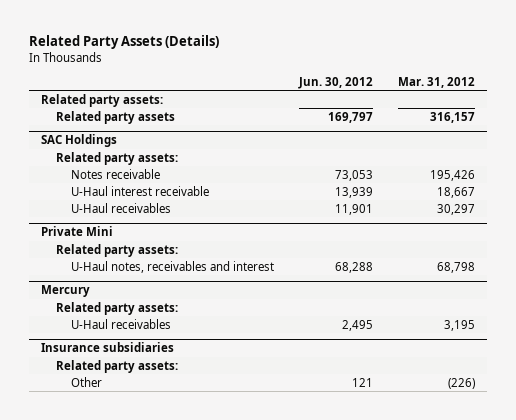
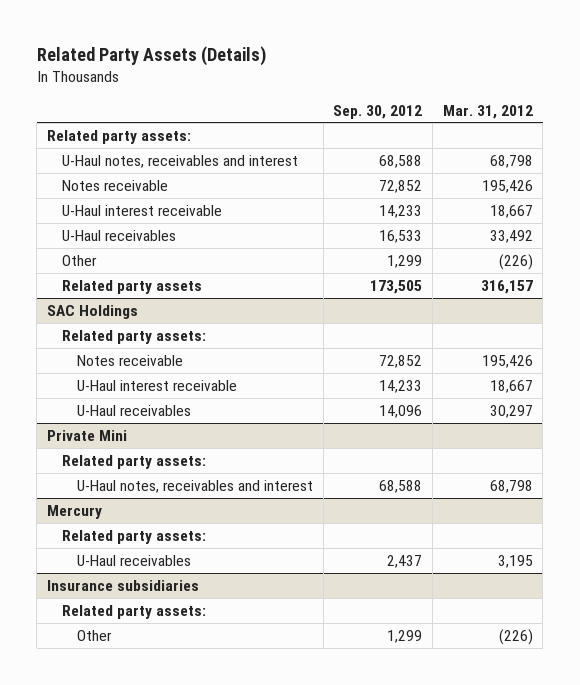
[298,76,374,89] Jun. 30, 2012 -> none
none -> [333,104,423,119] Sep. 30, 2012
none -> [61,154,298,168] U-Haul notes, receivables and interest
none -> [61,179,168,191] Notes receivable
none -> [61,204,222,216] U-Haul interest receivable
none -> [61,229,176,241] U-Haul receivables
none -> [61,254,97,266] Other

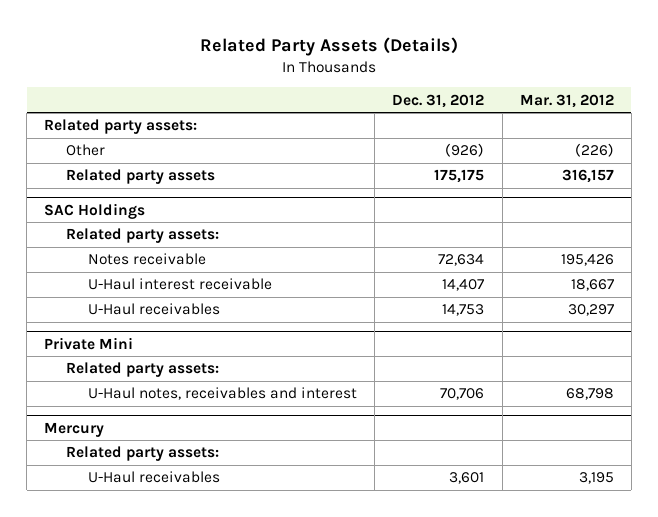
[333,104,423,119] Sep. 30, 2012 -> none
none -> [392,93,485,108] Dec. 31, 2012
[61,154,298,168] U-Haul notes, receivables and interest -> none
[61,179,168,191] Notes receivable -> none
[61,204,222,216] U-Haul interest receivable -> none
[61,229,176,241] U-Haul receivables -> none
[47,579,200,591] Insurance subsidiaries -> none
[61,604,206,619] Related party assets: -> none
[76,629,112,641] Other -> none

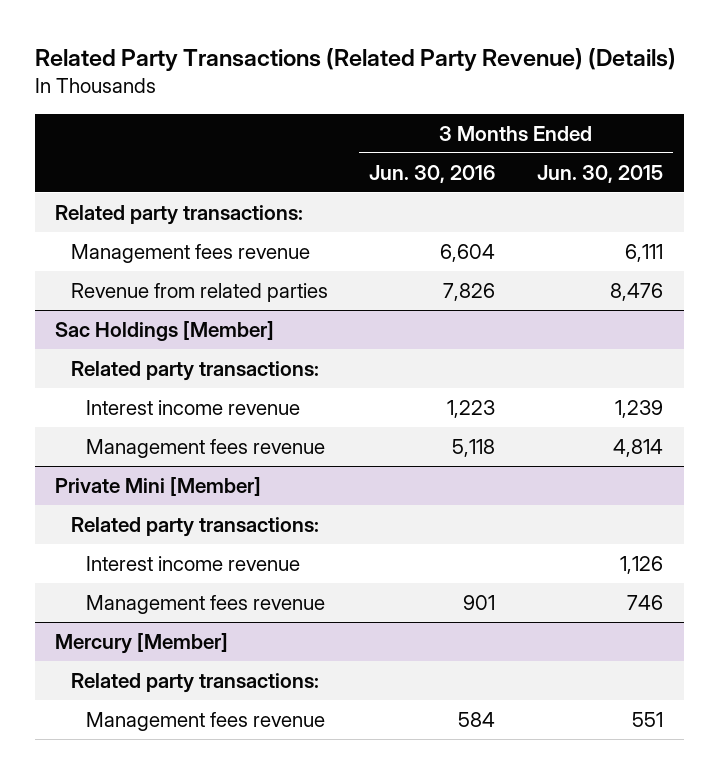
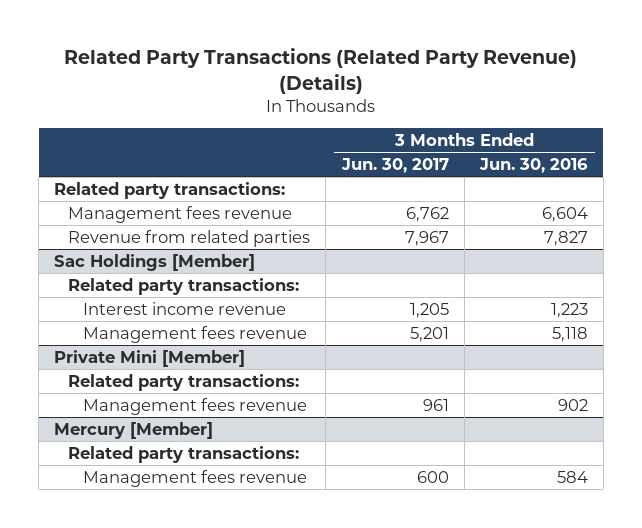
[536,164,663,183] Jun. 30, 2015 -> none
none -> [340,158,449,174] Jun. 30, 2017
[443,282,496,301] 7,826 -> [543,230,588,246] 7,827
[85,555,300,571] Interest income revenue -> none
[463,594,496,610] 901 -> [557,398,588,411] 902

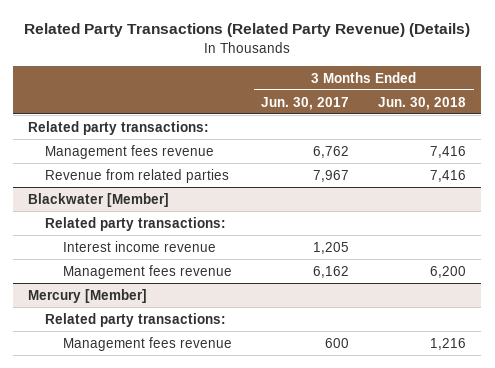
[478,158,588,174] Jun. 30, 2016 -> none
none -> [378,96,467,110] Jun. 30, 2018
[54,253,256,271] Sac Holdings [Member] -> none
none -> [28,192,170,207] Blackwater [Member]
[54,349,246,367] Private Mini [Member] -> none
[68,373,300,391] Related party transactions: -> none
[82,397,307,415] Management fees revenue -> none
[409,326,449,342] 5,201 -> [313,265,350,278] 6,162

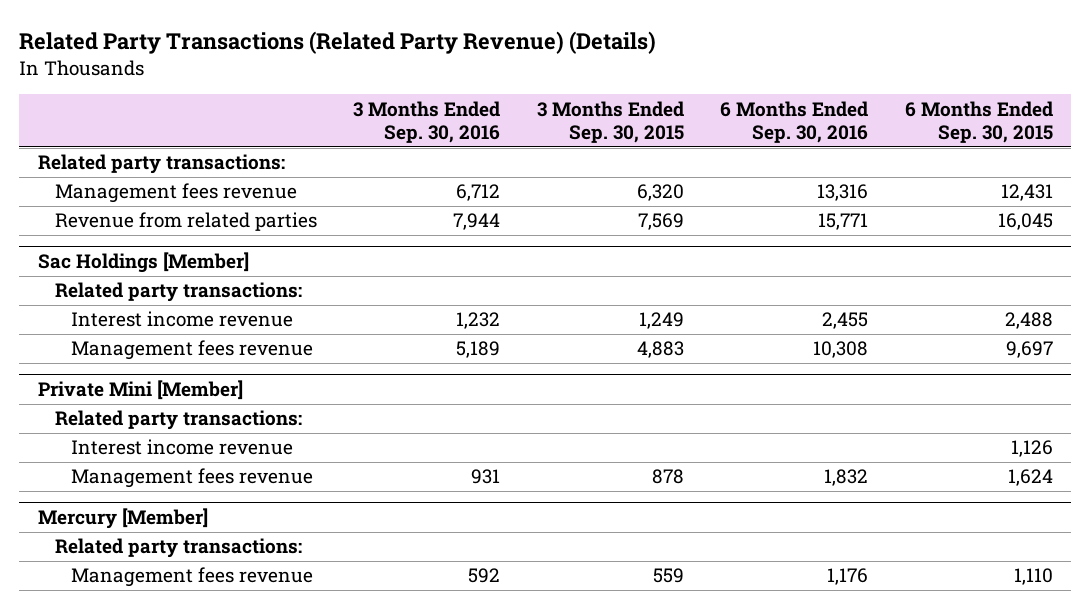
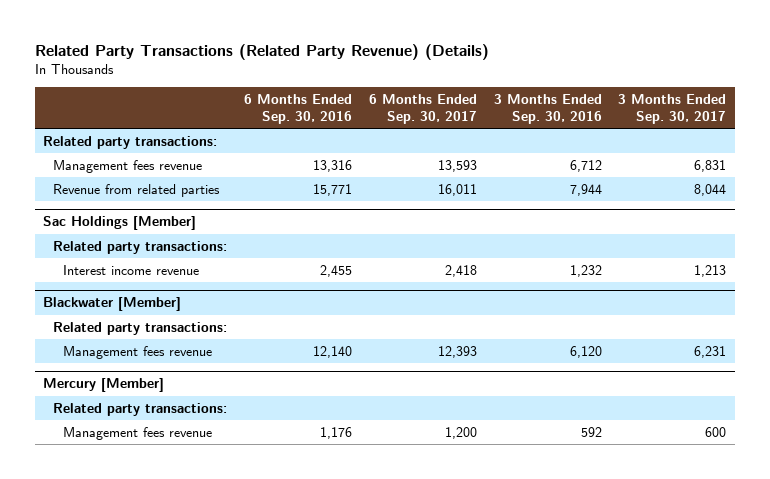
[536,100,684,144] 3 Months Ended Sep. 30, 2015 -> none
[904,100,1053,144] 6 Months Ended Sep. 30, 2015 -> none
none -> [368,94,477,125] 6 Months Ended Sep. 30, 2017
none -> [618,94,727,125] 3 Months Ended Sep. 30, 2017
[71,340,314,361] Management fees revenue -> none
[37,380,243,401] Private Mini [Member] -> [43,297,182,312] Blackwater [Member]
[71,439,294,456] Interest income revenue -> none
[471,469,501,485] 931 -> [569,345,602,358] 6,120
[824,469,869,487] 1,832 -> [312,345,352,358] 12,140

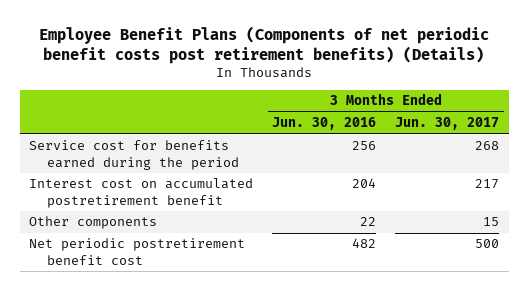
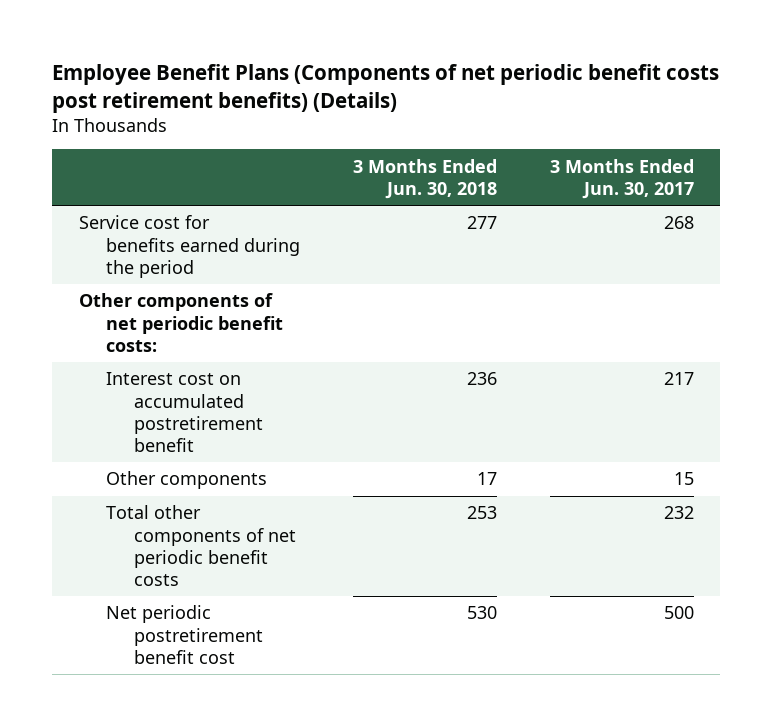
[272,117,377,131] Jun. 30, 2016 -> none
none -> [353,158,498,199] 3 Months Ended Jun. 30, 2018
none -> [78,293,284,352] Other components of net periodic benefit costs:
none -> [106,505,296,586] Total other components of net periodic benefit costs

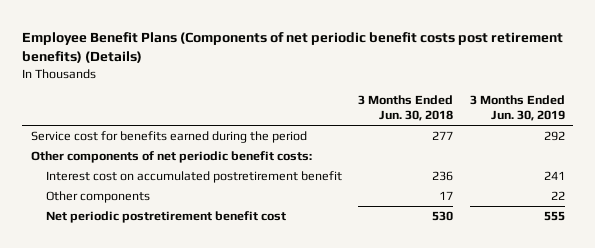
[549,158,694,199] 3 Months Ended Jun. 30, 2017 -> none
none -> [469,94,565,122] 3 Months Ended Jun. 30, 2019
[106,505,296,586] Total other components of net periodic benefit costs -> none

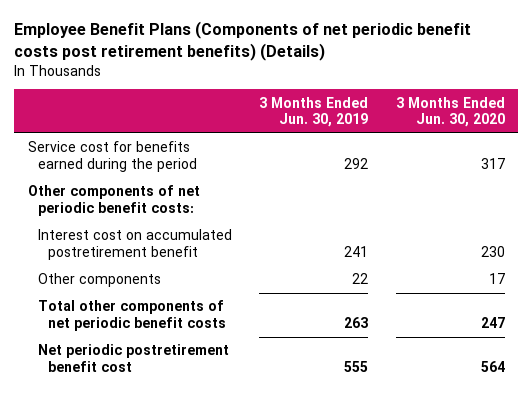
[358,94,454,122] 3 Months Ended Jun. 30, 2018 -> none
none -> [395,96,505,128] 3 Months Ended Jun. 30, 2020
none -> [38,300,227,331] Total other components of net periodic benefit costs

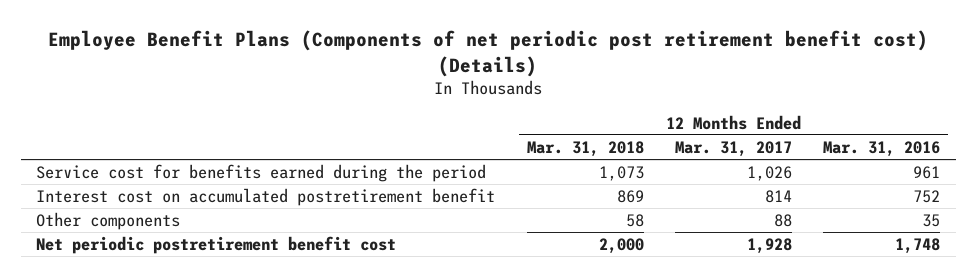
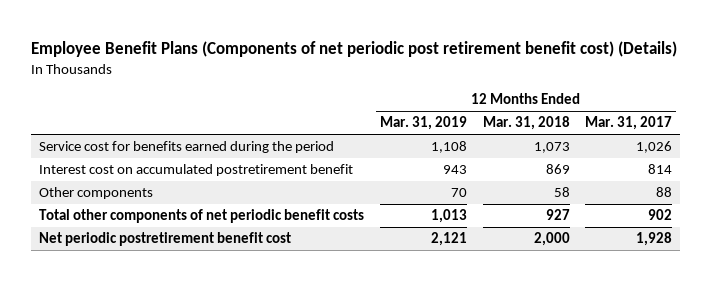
[823,140,941,157] Mar. 31, 2016 -> none
none -> [379,116,467,131] Mar. 31, 2019
none -> [38,209,364,224] Total other components of net periodic benefit costs

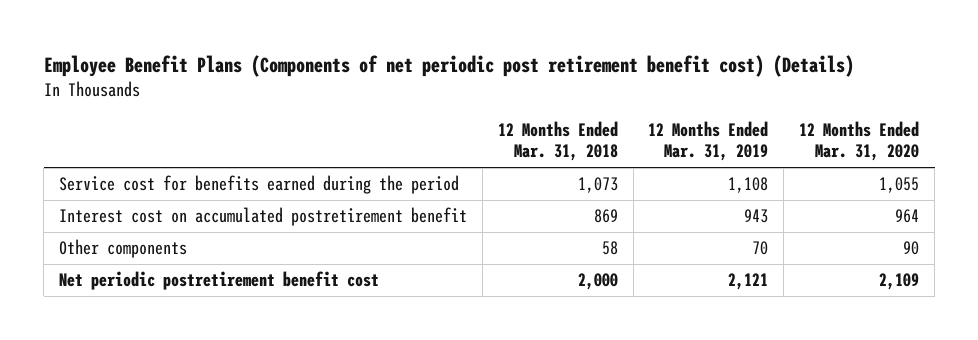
[585,116,673,131] Mar. 31, 2017 -> none
none -> [799,121,920,162] 12 Months Ended Mar. 31, 2020
[38,209,364,224] Total other components of net periodic benefit costs -> none

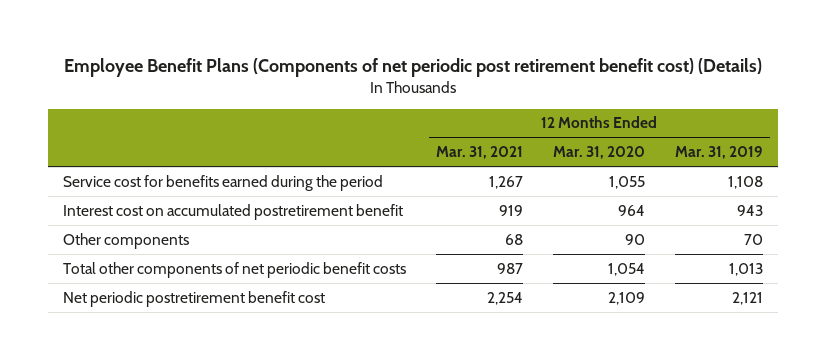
[497,121,618,162] 12 Months Ended Mar. 31, 2018 -> none
none -> [436,146,524,160] Mar. 31, 2021
none -> [63,261,407,278] Total other components of net periodic benefit costs

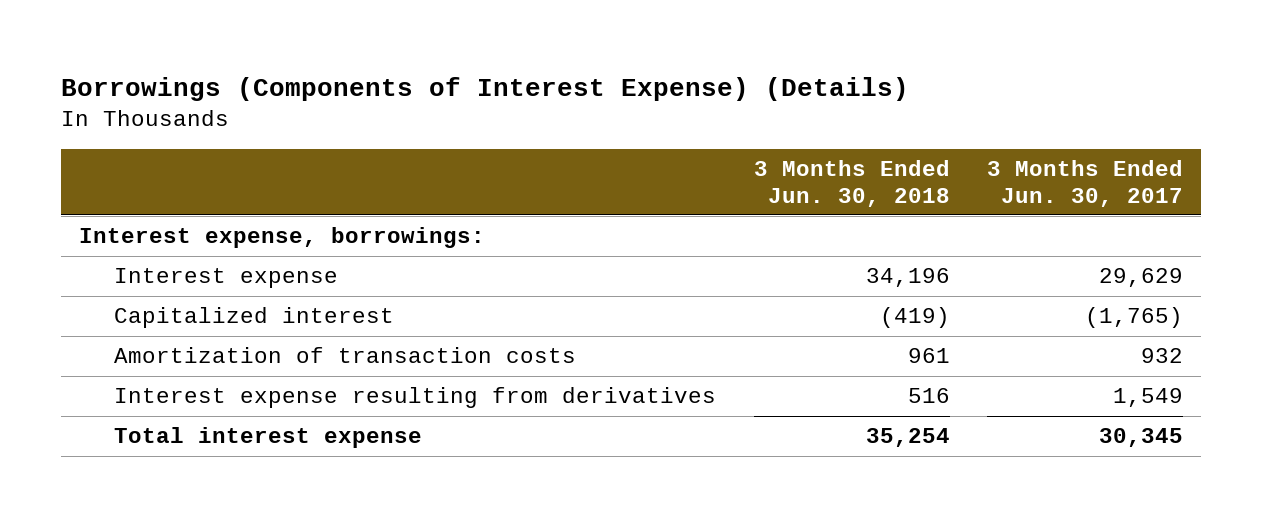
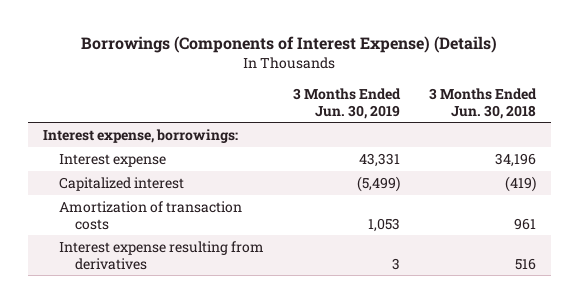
[986,160,1183,207] 3 Months Ended Jun. 30, 2017 -> none
none -> [292,87,401,119] 3 Months Ended Jun. 30, 2019
[114,427,423,449] Total interest expense -> none

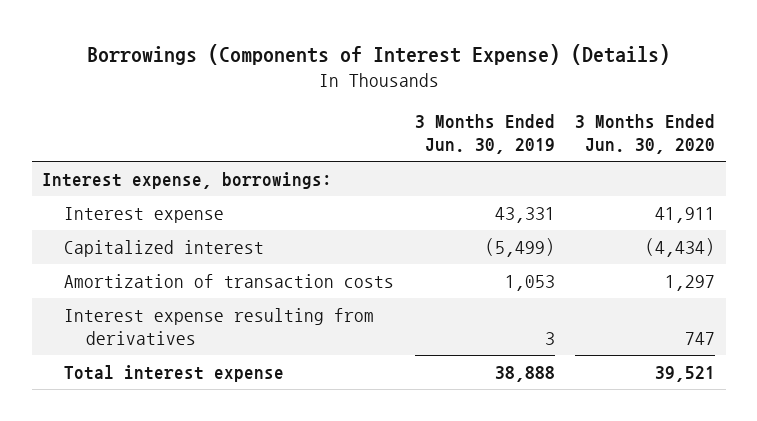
[428,87,537,119] 3 Months Ended Jun. 30, 2018 -> none
none -> [575,114,716,155] 3 Months Ended Jun. 30, 2020
none -> [64,364,285,382] Total interest expense

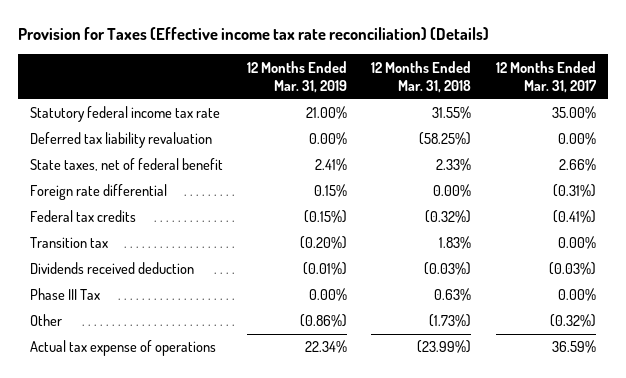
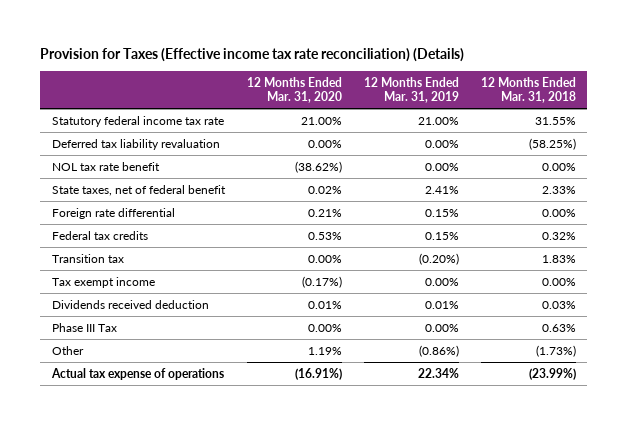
[495,60,597,94] 12 Months Ended Mar. 31, 2017 -> none
none -> [246,76,342,104] 12 Months Ended Mar. 31, 2020
none -> [51,161,160,171] NOL tax rate benefit
[304,210,348,224] (0.15%) -> [425,231,460,240] 0.15%
[425,210,472,224] (0.32%) -> [542,231,577,240] 0.32%
none -> [51,276,155,288] Tax exempt income
[303,262,348,276] (0.01%) -> [425,300,460,309] 0.01%
[424,262,472,276] (0.03%) -> [542,300,577,309] 0.03%

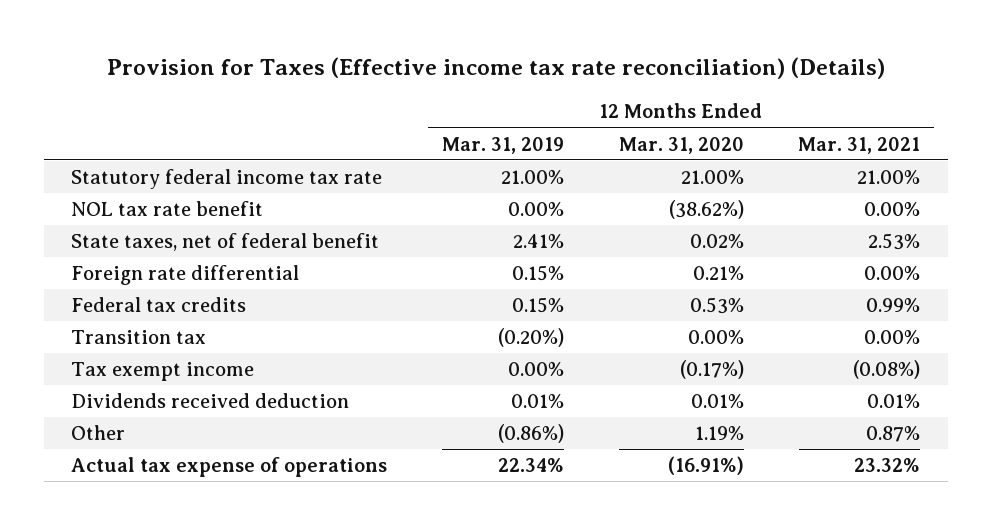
[481,76,577,104] 12 Months Ended Mar. 31, 2018 -> none
none -> [798,136,921,154] Mar. 31, 2021
[51,138,220,150] Deferred tax liability revaluation -> none
[51,322,117,332] Phase III Tax -> none

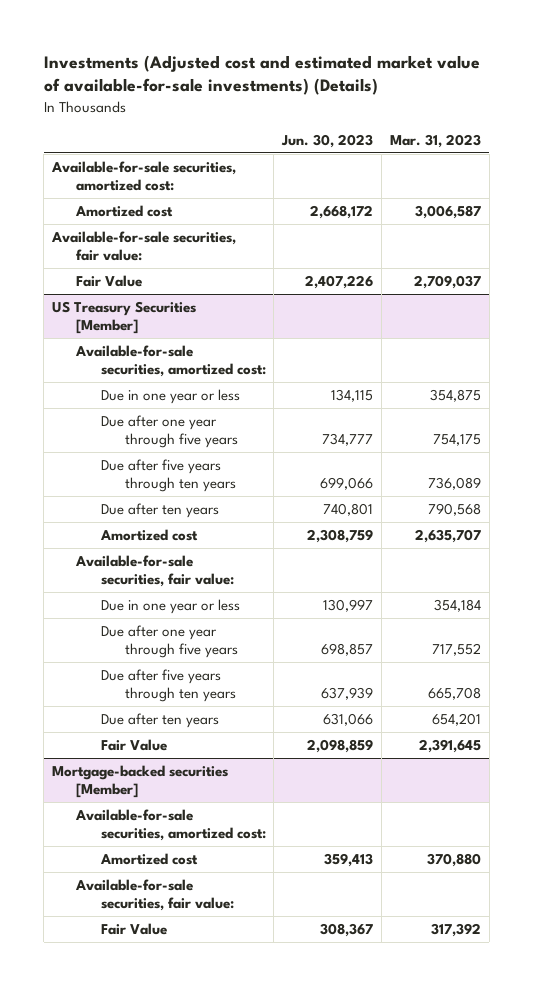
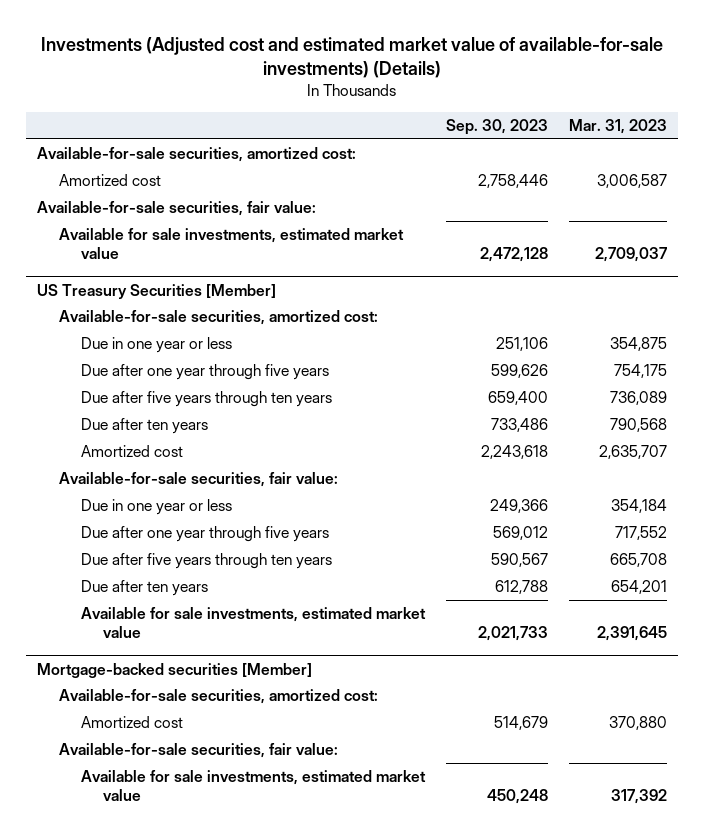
[281,133,374,148] Jun. 30, 2023 -> none
none -> [446,119,549,136] Sep. 30, 2023
[76,274,143,287] Fair Value -> [58,228,404,259] Available for sale investments, estimated market value
[100,738,167,751] Fair Value -> [80,607,426,638] Available for sale investments, estimated market value
[100,922,167,935] Fair Value -> [80,770,426,801] Available for sale investments, estimated market value

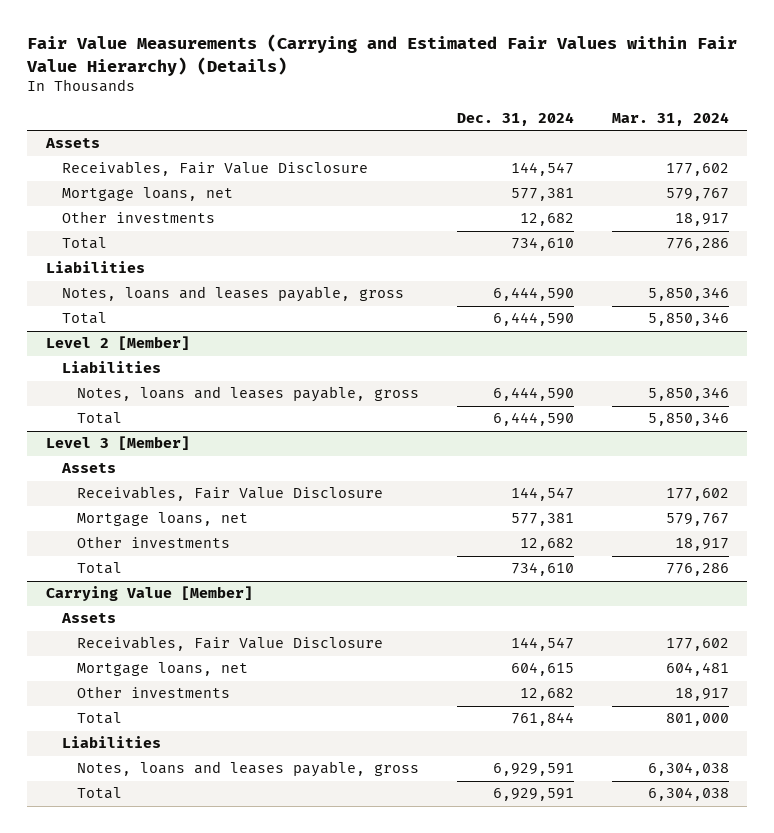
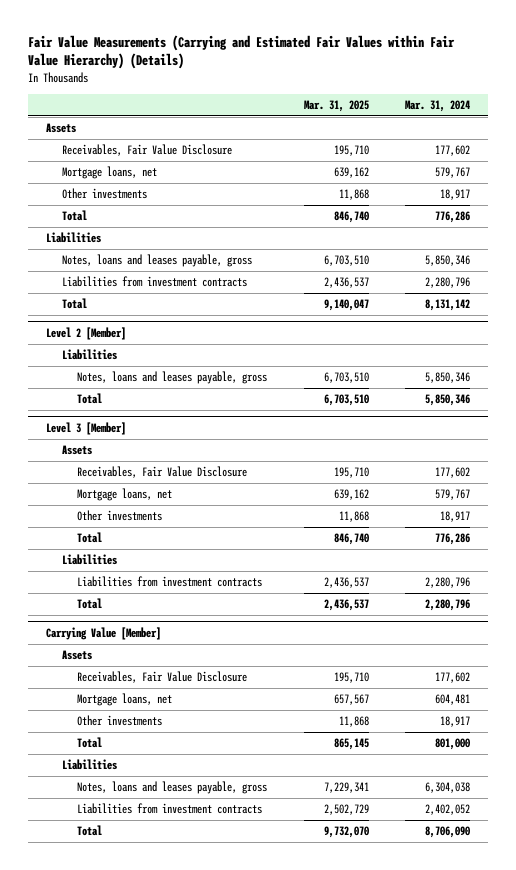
[456,111,574,126] Dec. 31, 2024 -> none
none -> [303,100,369,113] Mar. 31, 2025
none -> [61,276,247,288] Liabilities from investment contracts
[647,312,729,327] 5,850,346 -> [424,299,470,312] 8,131,142
none -> [61,554,117,566] Liabilities
none -> [77,576,263,588] Liabilities from investment contracts
none -> [77,598,103,610] Total
none -> [77,803,263,815] Liabilities from investment contracts
[647,787,729,802] 6,304,038 -> [424,826,470,839] 8,706,090

